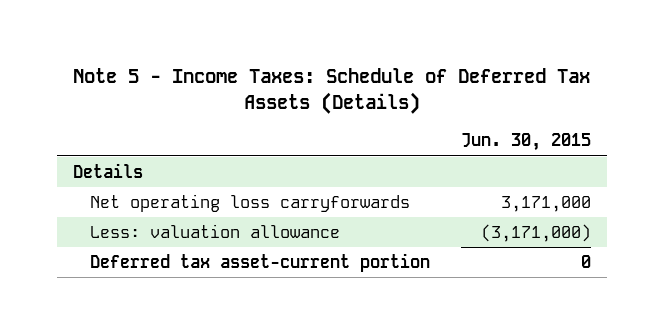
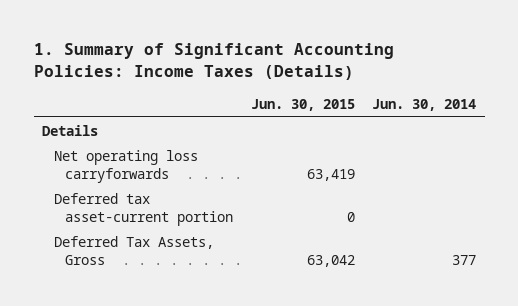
[72,68,590,114] Note 5 - Income Taxes: Schedule of Deferred Tax Assets (Details) -> [33,43,394,81] 1. Summary of Significant Accounting Policies: Income Taxes (Details)
none -> [371,99,476,112] Jun. 30, 2014
[90,223,341,238] Less: valuation allowance -> none
[501,195,592,212] 3,171,000 -> [306,168,355,181] 63,419
none -> [53,235,214,265] Deferred Tax Assets, Gross

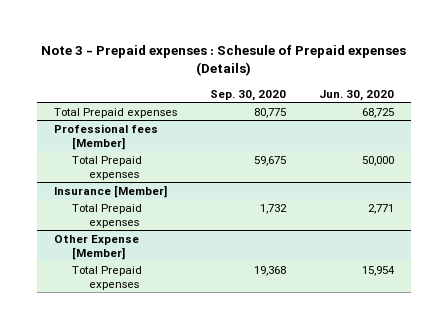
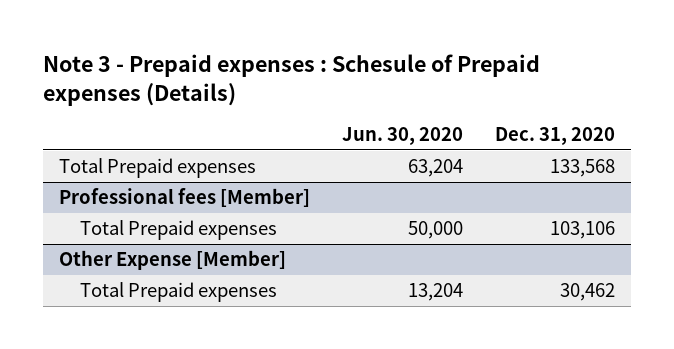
[210,89,287,101] Sep. 30, 2020 -> none
none -> [494,127,615,146] Dec. 31, 2020
[362,107,395,118] 68,725 -> [408,159,464,178] 63,204
[53,184,167,198] Insurance [Member] -> none
[71,203,142,228] Total Prepaid expenses -> none
[362,265,396,276] 15,954 -> [408,283,464,302] 13,204

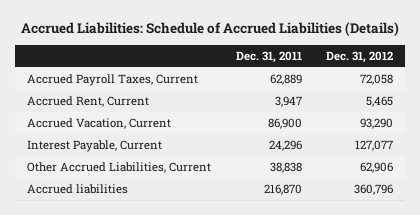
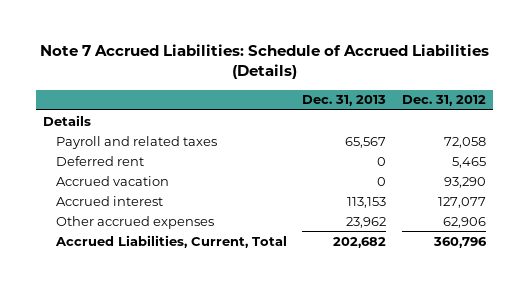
[21,21,400,36] Accrued Liabilities: Schedule of Accrued Liabilities (Details) -> [39,44,489,80] Note 7 Accrued Liabilities: Schedule of Accrued Liabilities (Details)
[235,50,302,63] Dec. 31, 2011 -> none
none -> [302,95,387,107] Dec. 31, 2013
none -> [43,114,92,126] Details
[27,74,199,87] Accrued Payroll Taxes, Current -> [56,135,218,149] Payroll and related taxes
[27,96,150,108] Accrued Rent, Current -> [56,155,145,166] Deferred rent
[27,118,172,130] Accrued Vacation, Current -> [56,175,170,186] Accrued vacation
[27,140,163,153] Interest Payable, Current -> [56,195,164,206] Accrued interest
[27,162,212,174] Other Accrued Liabilities, Current -> [56,215,215,229] Other accrued expenses
[27,184,129,195] Accrued liabilities -> [55,234,288,248] Accrued Liabilities, Current, Total

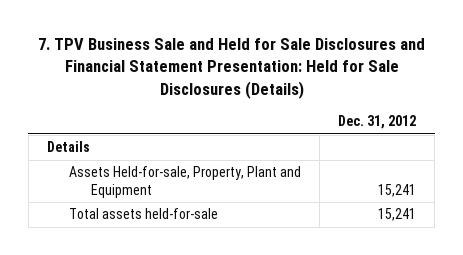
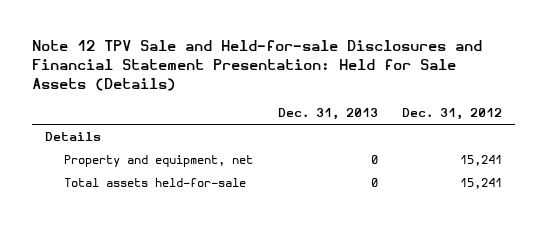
[37,38,425,99] 7. TPV Business Sale and Held for Sale Disclosures and Financial Statement Presentation: Held for Sale Disclosures (Details) -> [32,40,483,91] Note 12 TPV Sale and Held-for-sale Disclosures and Financial Statement Presentation: Held for Sale Assets (Details)
none -> [277,108,378,121] Dec. 31, 2013
[68,166,301,198] Assets Held-for-sale, Property, Plant and Equipment -> [63,155,253,168] Property and equipment, net

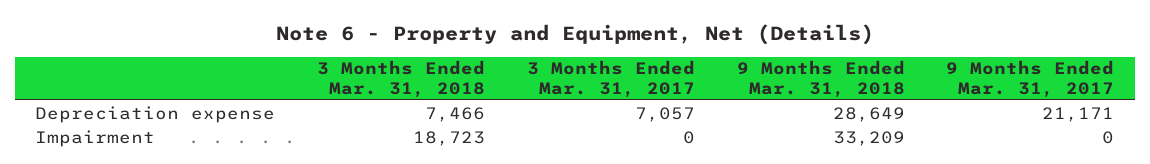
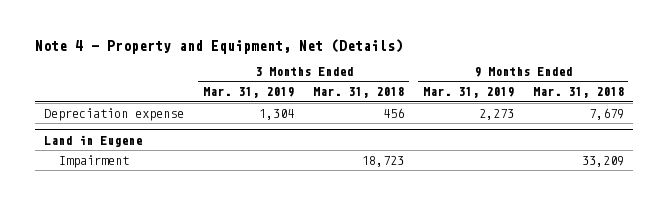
[275,24,874,46] Note 6 - Property and Equipment, Net (Details) -> [34,39,403,55] Note 4 - Property and Equipment, Net (Details)
[526,60,695,98] 3 Months Ended Mar. 31, 2017 -> none
[946,60,1115,98] 9 Months Ended Mar. 31, 2017 -> none
none -> [203,87,295,99] Mar. 31, 2019
none -> [422,87,514,99] Mar. 31, 2019
[425,106,486,122] 7,466 -> [383,107,405,118] 456
[832,106,905,122] 28,649 -> [588,107,624,120] 7,679
none -> [44,134,143,147] Land in Eugene

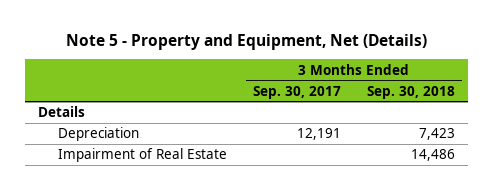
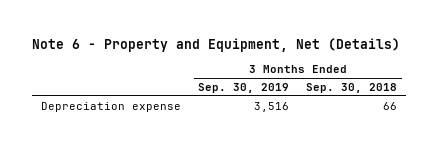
[65,33,427,50] Note 5 - Property and Equipment, Net (Details) -> [32,38,401,53] Note 6 - Property and Equipment, Net (Details)
[252,85,341,99] Sep. 30, 2017 -> none
none -> [198,83,290,94] Sep. 30, 2019
[38,106,86,118] Details -> none
[57,148,227,163] Impairment of Real Estate -> none
[57,127,139,142] Depreciation -> [40,101,181,112] Depreciation expense
[419,128,456,141] 7,423 -> [383,101,398,110] 66

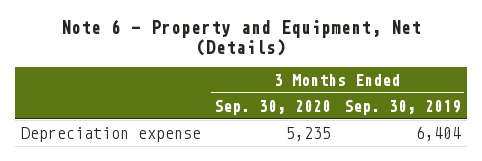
[306,83,398,94] Sep. 30, 2018 -> none
none -> [213,99,331,115] Sep. 30, 2020
[254,101,290,112] 3,516 -> [415,125,461,141] 6,404

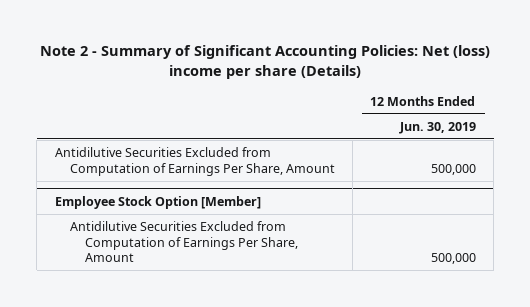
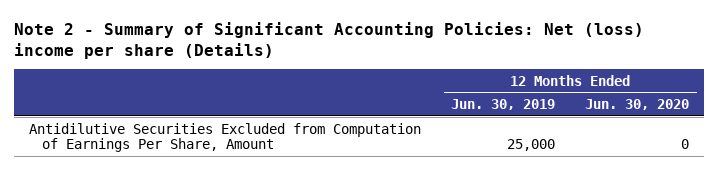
none -> [585,99,690,111] Jun. 30, 2020
[54,195,261,209] Employee Stock Option [Member] -> none
[69,221,298,263] Antidilutive Securities Excluded from Computation of Earnings Per Share, Amount -> none
[430,163,476,175] 500,000 -> [507,139,556,152] 25,000

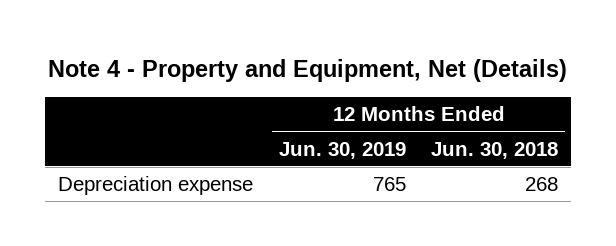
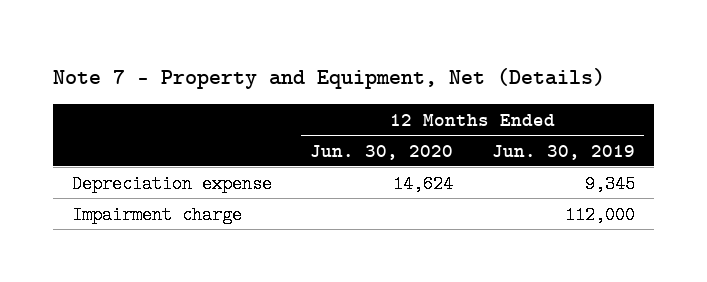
[48,58,568,82] Note 4 - Property and Equipment, Net (Details) -> [52,68,605,90] Note 7 - Property and Equipment, Net (Details)
[431,141,559,159] Jun. 30, 2018 -> none
none -> [310,144,454,160] Jun. 30, 2020
[372,177,406,192] 765 -> [584,174,635,193] 9,345
none -> [72,205,243,224] Impairment charge

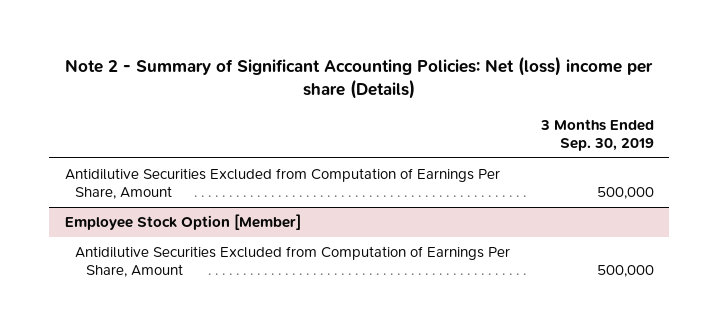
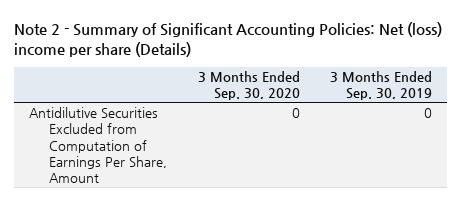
none -> [197,70,300,101] 3 Months Ended Sep. 30, 2020
[64,213,301,230] Employee Stock Option [Member] -> none
[75,245,511,277] Antidilutive Securities Excluded from Computation of Earnings Per Share, Amount -> none
[596,186,654,199] 500,000 -> [423,108,432,119] 0

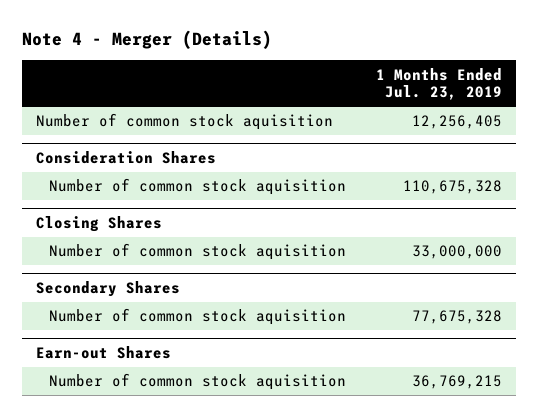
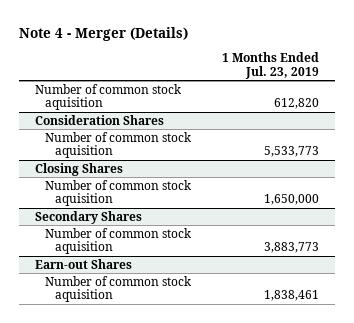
[411,115,502,130] 12,256,405 -> [274,98,320,110] 612,820
[402,180,502,195] 110,675,328 -> [264,146,320,158] 5,533,773
[411,245,502,260] 33,000,000 -> [264,194,320,206] 1,650,000
[411,310,502,325] 77,675,328 -> [264,242,320,254] 3,883,773
[411,375,502,390] 36,769,215 -> [264,290,320,302] 1,838,461

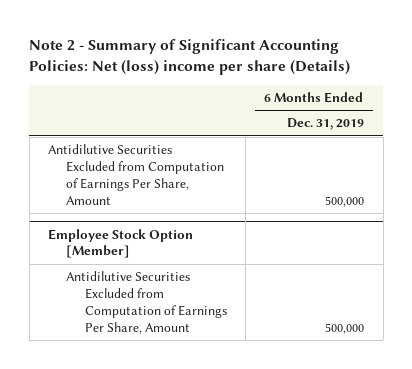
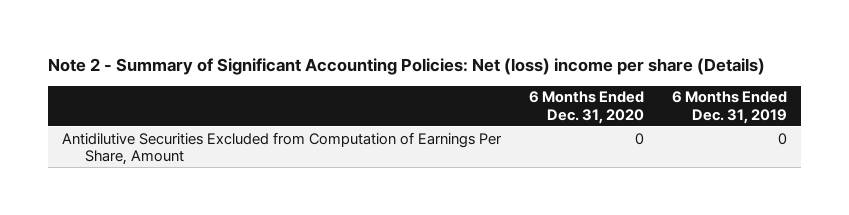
none -> [528,91,644,124] 6 Months Ended Dec. 31, 2020
[48,228,194,259] Employee Stock Option [Member] -> none
[66,271,227,334] Antidilutive Securities Excluded from Computation of Earnings Per Share, Amount -> none
[324,195,364,207] 500,000 -> [777,132,787,145] 0

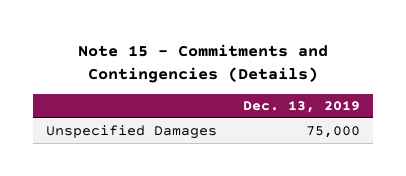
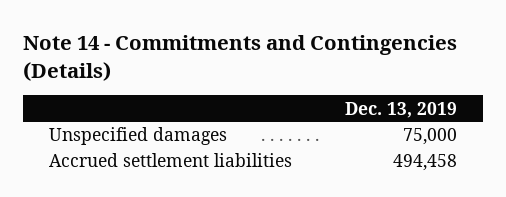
[78,43,329,83] Note 15 - Commitments and Contingencies (Details) -> [22,35,457,81] Note 14 - Commitments and Contingencies (Details)
[45,125,217,140] Unspecified Damages -> [49,127,228,146] Unspecified damages
none -> [49,153,293,168] Accrued settlement liabilities

